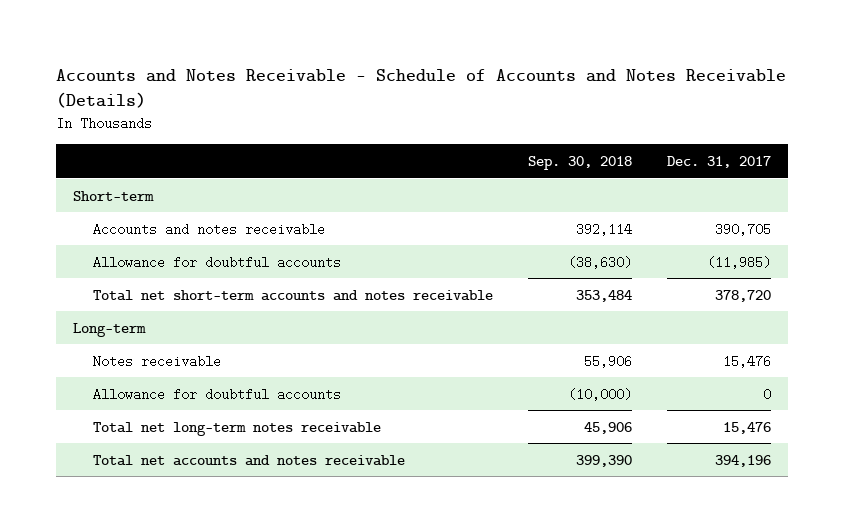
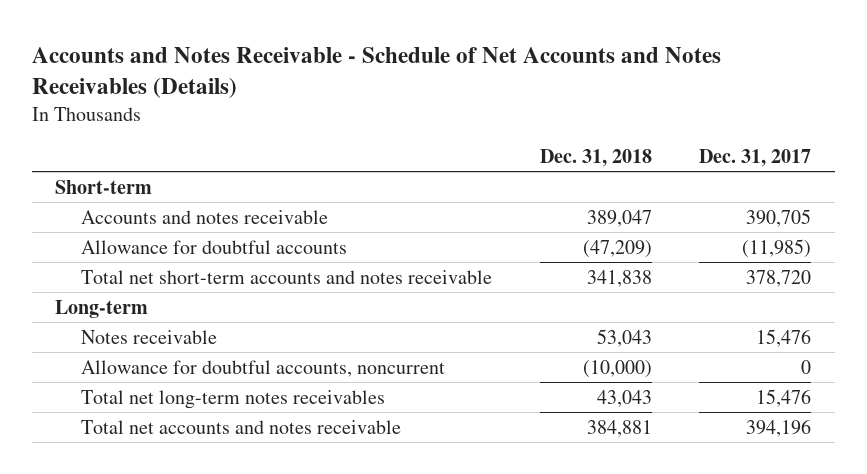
[55,68,786,109] Accounts and Notes Receivable - Schedule of Accounts and Notes Receivable (Details) -> [31,46,721,98] Accounts and Notes Receivable - Schedule of Net Accounts and Notes Receivables (Details)
[527,155,632,170] Sep. 30, 2018 -> none
none -> [539,148,652,167] Dec. 31, 2018
[92,387,341,401] Allowance for doubtful accounts -> [81,359,446,377] Allowance for doubtful accounts, noncurrent
[92,421,381,436] Total net long-term notes receivable -> [81,389,386,409] Total net long-term notes receivables

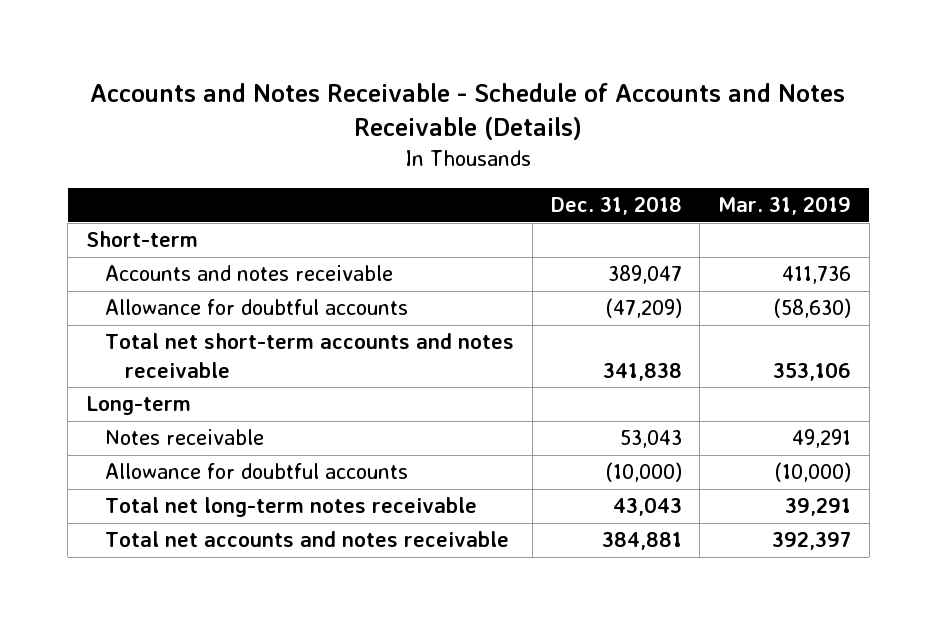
[31,46,721,98] Accounts and Notes Receivable - Schedule of Net Accounts and Notes Receivables (Details) -> [90,82,846,141] Accounts and Notes Receivable - Schedule of Accounts and Notes Receivable (Details)
[699,148,812,167] Dec. 31, 2017 -> none
none -> [717,196,851,216] Mar. 31, 2019
[81,359,446,377] Allowance for doubtful accounts, noncurrent -> [105,463,409,480] Allowance for doubtful accounts
[81,389,386,409] Total net long-term notes receivables -> [105,497,478,518] Total net long-term notes receivable

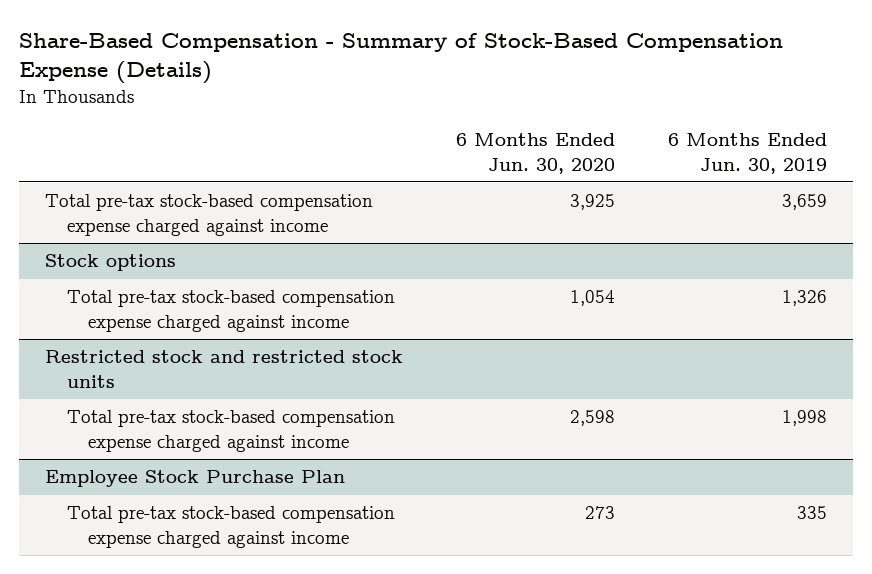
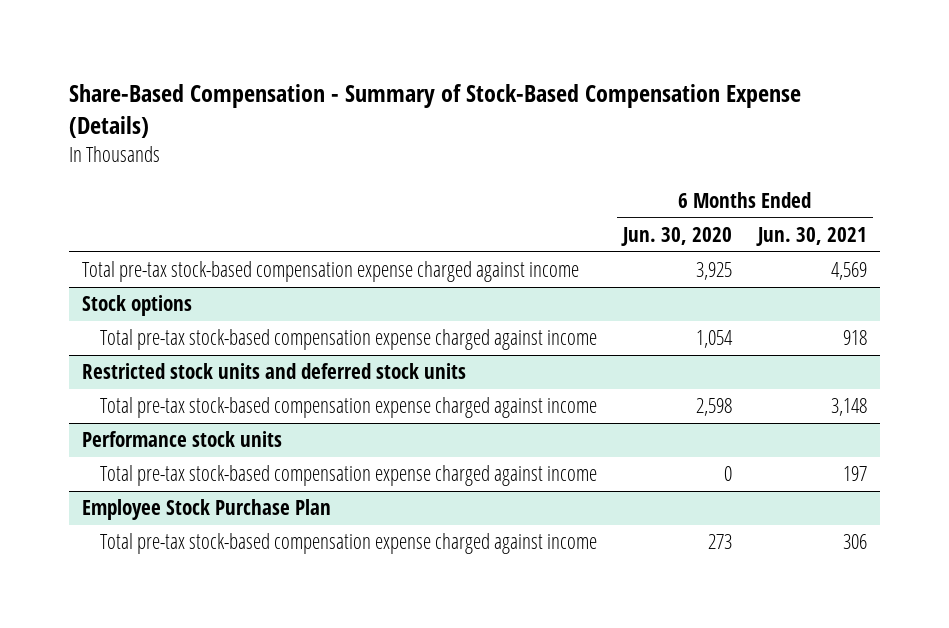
[667,133,827,174] 6 Months Ended Jun. 30, 2019 -> none
none -> [755,226,867,246] Jun. 30, 2021
[45,350,404,388] Restricted stock and restricted stock units -> [81,363,466,380] Restricted stock units and deferred stock units
none -> [81,431,282,448] Performance stock units
none -> [100,465,598,487] Total pre-tax stock-based compensation expense charged against income

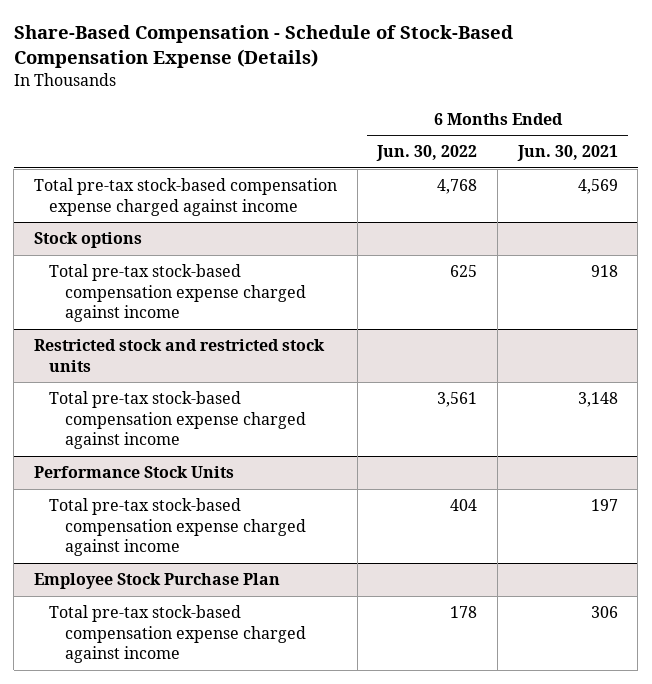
[69,83,802,139] Share-Based Compensation - Summary of Stock-Based Compensation Expense (Details) -> [13,25,513,69] Share-Based Compensation - Schedule of Stock-Based Compensation Expense (Details)
[621,226,733,246] Jun. 30, 2020 -> none
none -> [376,145,478,162] Jun. 30, 2022
[81,363,466,380] Restricted stock units and deferred stock units -> [34,339,326,372] Restricted stock and restricted stock units
[81,431,282,448] Performance stock units -> [34,466,235,479] Performance Stock Units

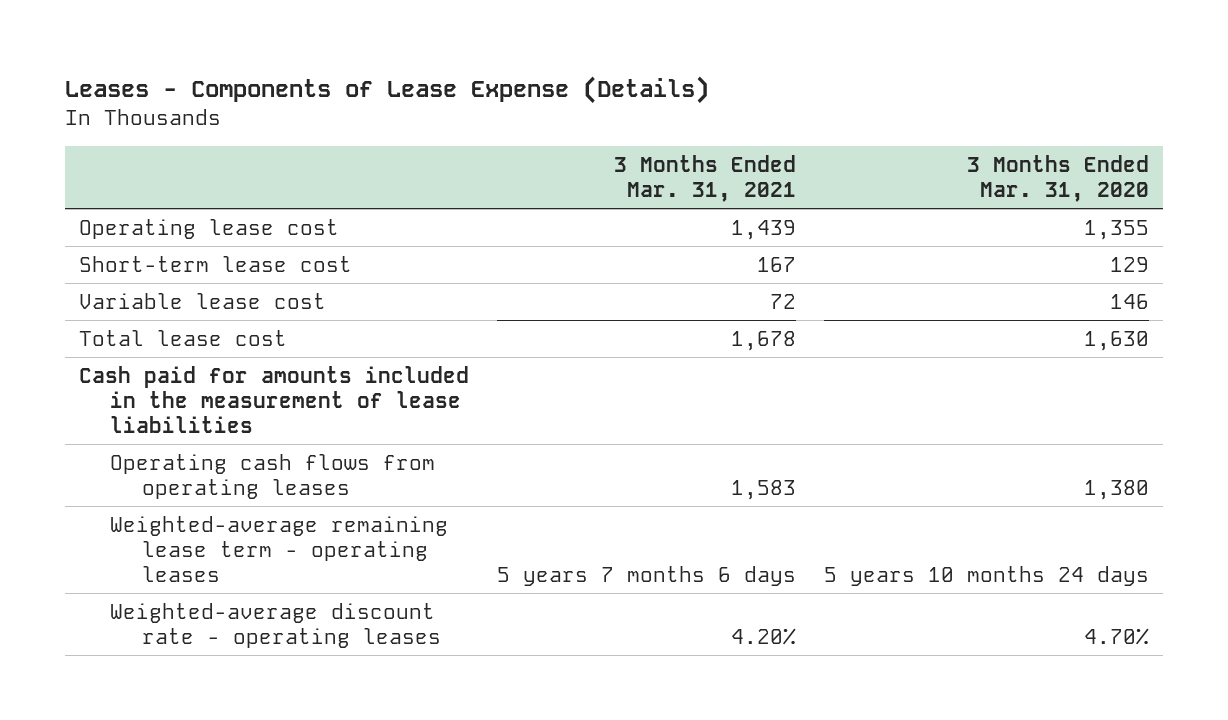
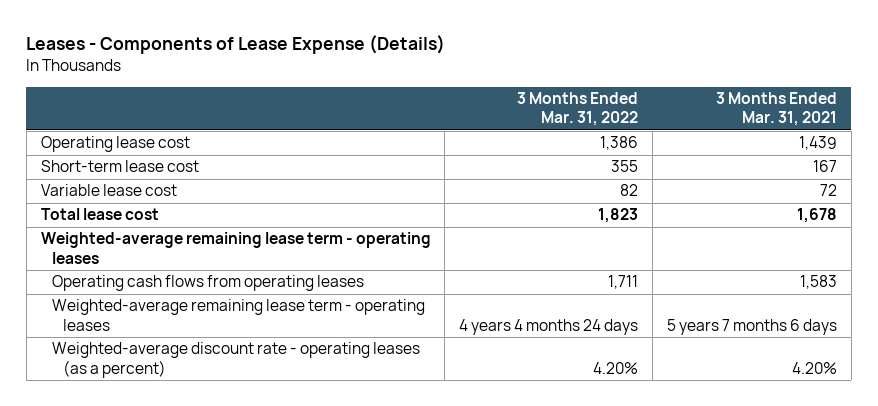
[967,155,1150,203] 3 Months Ended Mar. 31, 2020 -> none
none -> [517,91,639,127] 3 Months Ended Mar. 31, 2022
[78,365,469,433] Cash paid for amounts included in the measurement of lease liabilities -> [40,232,431,264] Weighted-average remaining lease term - operating leases
[110,602,442,648] Weighted-average discount rate - operating leases -> [51,342,420,378] Weighted-average discount rate - operating leases (as a percent)

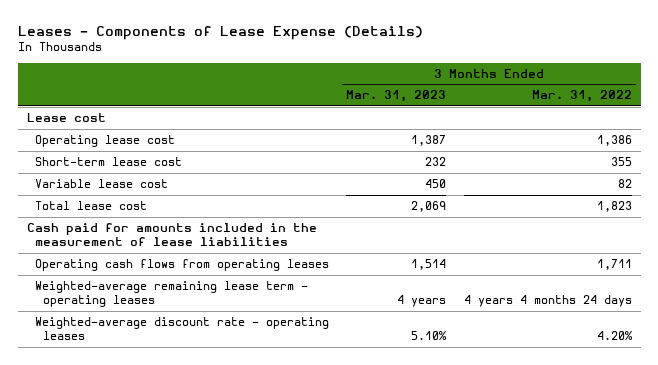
[715,91,837,127] 3 Months Ended Mar. 31, 2021 -> none
none -> [346,90,447,103] Mar. 31, 2023
none -> [26,113,106,123] Lease cost
[40,232,431,264] Weighted-average remaining lease term - operating leases -> [26,223,317,247] Cash paid for amounts included in the measurement of lease liabilities
[51,342,420,378] Weighted-average discount rate - operating leases (as a percent) -> [34,317,329,341] Weighted-average discount rate - operating leases

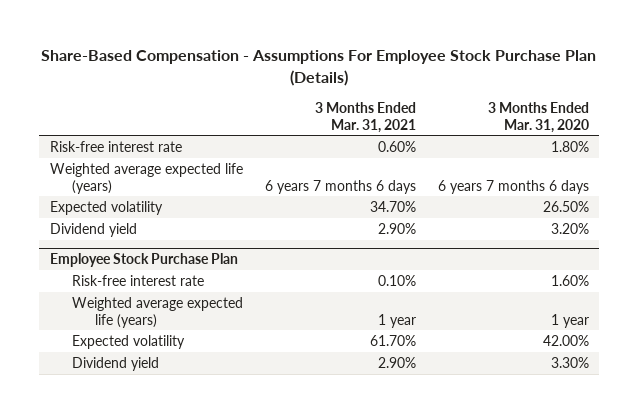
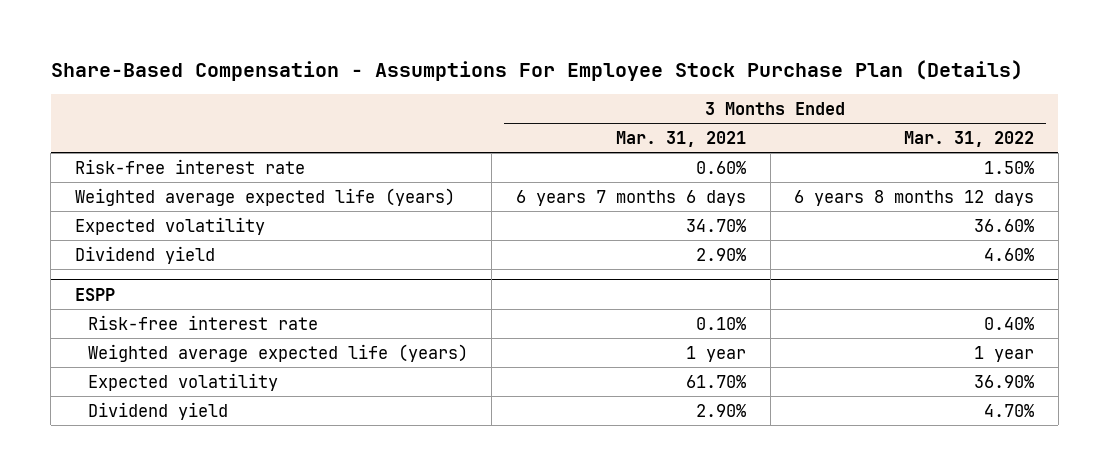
[487,101,589,133] 3 Months Ended Mar. 31, 2020 -> none
none -> [904,130,1035,147] Mar. 31, 2022
[49,253,238,268] Employee Stock Purchase Plan -> [74,287,115,301] ESPP

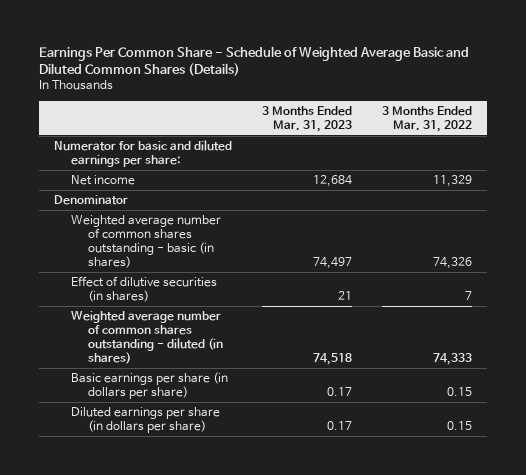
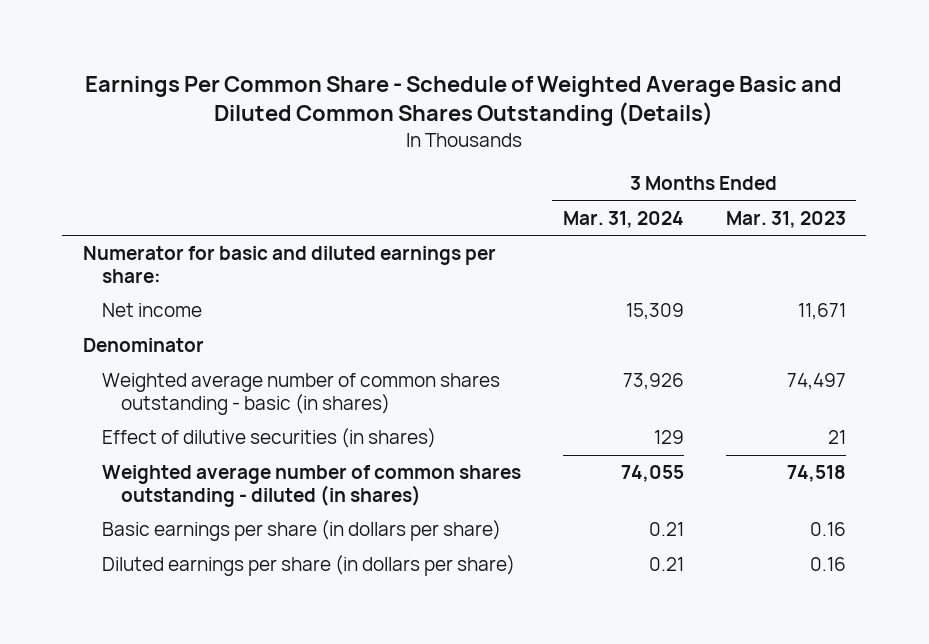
[39,45,470,77] Earnings Per Common Share - Schedule of Weighted Average Basic and Diluted Common Shares (Details) -> [85,75,843,127] Earnings Per Common Share - Schedule of Weighted Average Basic and Diluted Common Shares Outstanding (Details)
[382,105,473,132] 3 Months Ended Mar. 31, 2022 -> none
none -> [562,210,684,228] Mar. 31, 2024
[313,175,353,188] 12,684 -> [797,303,846,321] 11,671
[327,387,353,397] 0.17 -> [809,522,846,537] 0.16
[327,421,353,431] 0.17 -> [809,557,846,572] 0.16

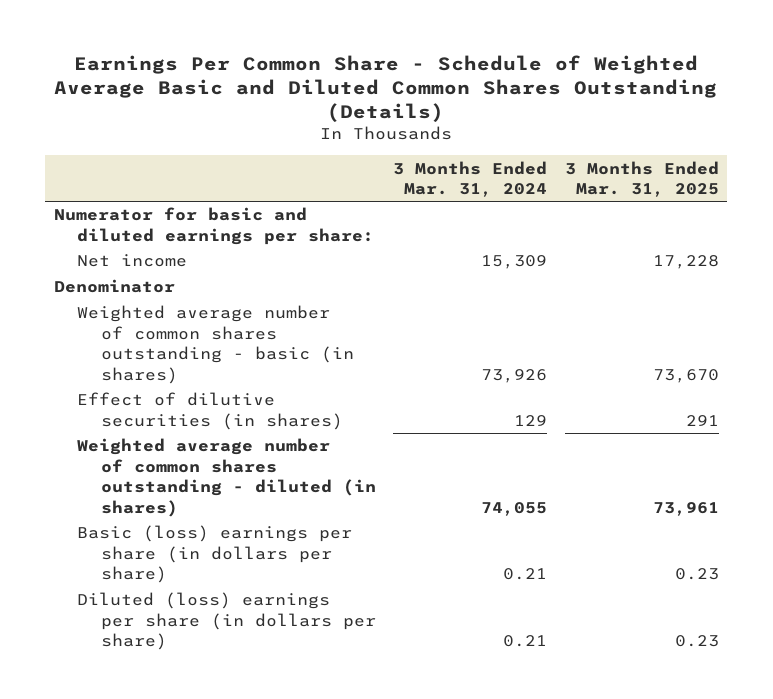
[725,210,846,228] Mar. 31, 2023 -> none
none -> [564,160,719,197] 3 Months Ended Mar. 31, 2025
[101,520,501,542] Basic earnings per share (in dollars per share) -> [77,525,353,584] Basic (loss) earnings per share (in dollars per share)
[101,555,515,577] Diluted earnings per share (in dollars per share) -> [77,592,376,651] Diluted (loss) earnings per share (in dollars per share)

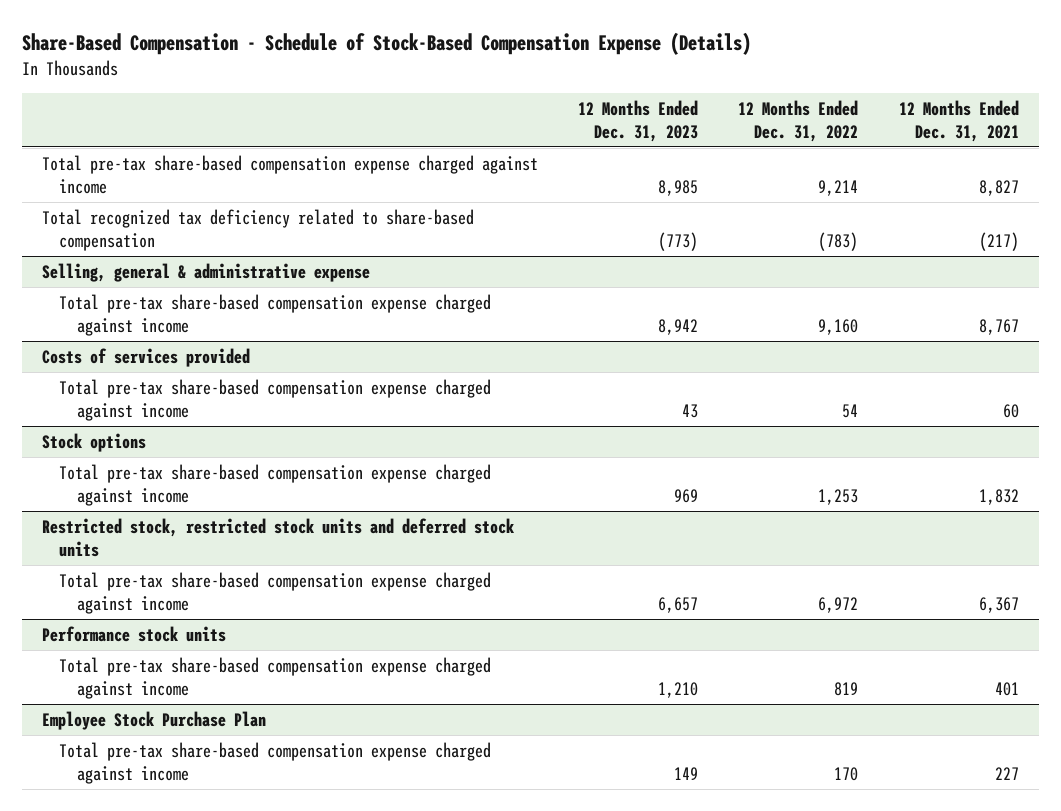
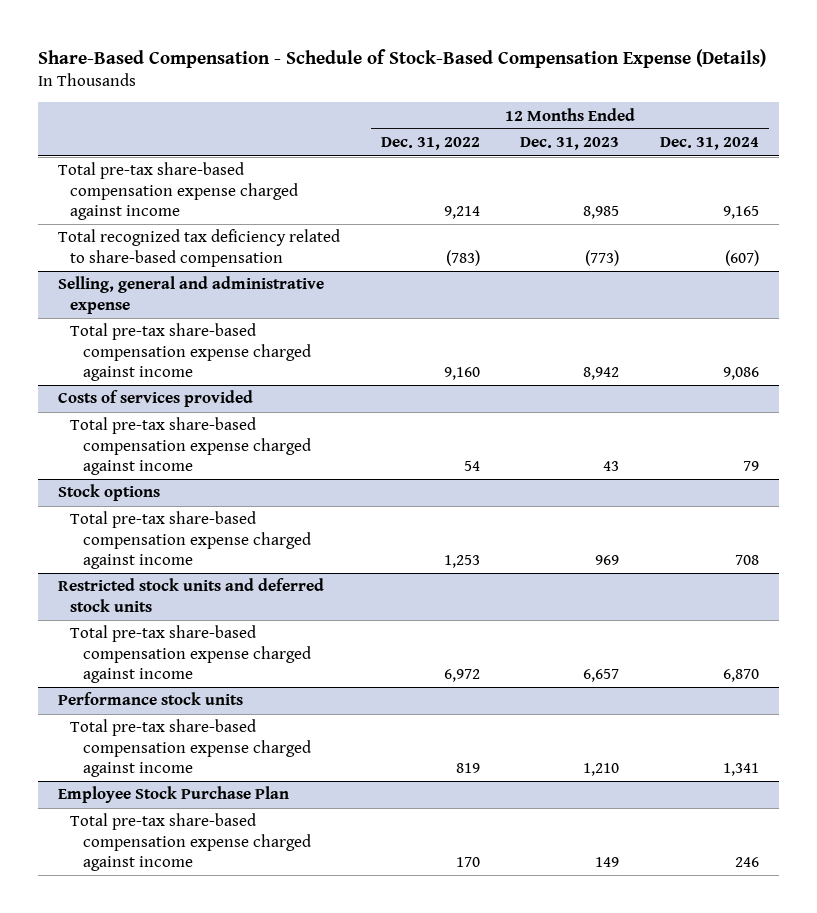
[898,99,1019,142] 12 Months Ended Dec. 31, 2021 -> none
none -> [659,137,759,151] Dec. 31, 2024
[42,262,371,282] Selling, general & administrative expense -> [58,276,325,314] Selling, general and administrative expense
[42,517,516,557] Restricted stock, restricted stock units and deferred stock units -> [58,578,325,612] Restricted stock units and deferred stock units

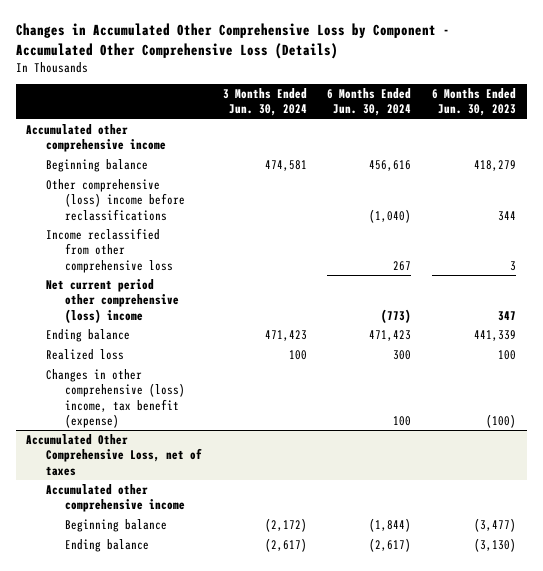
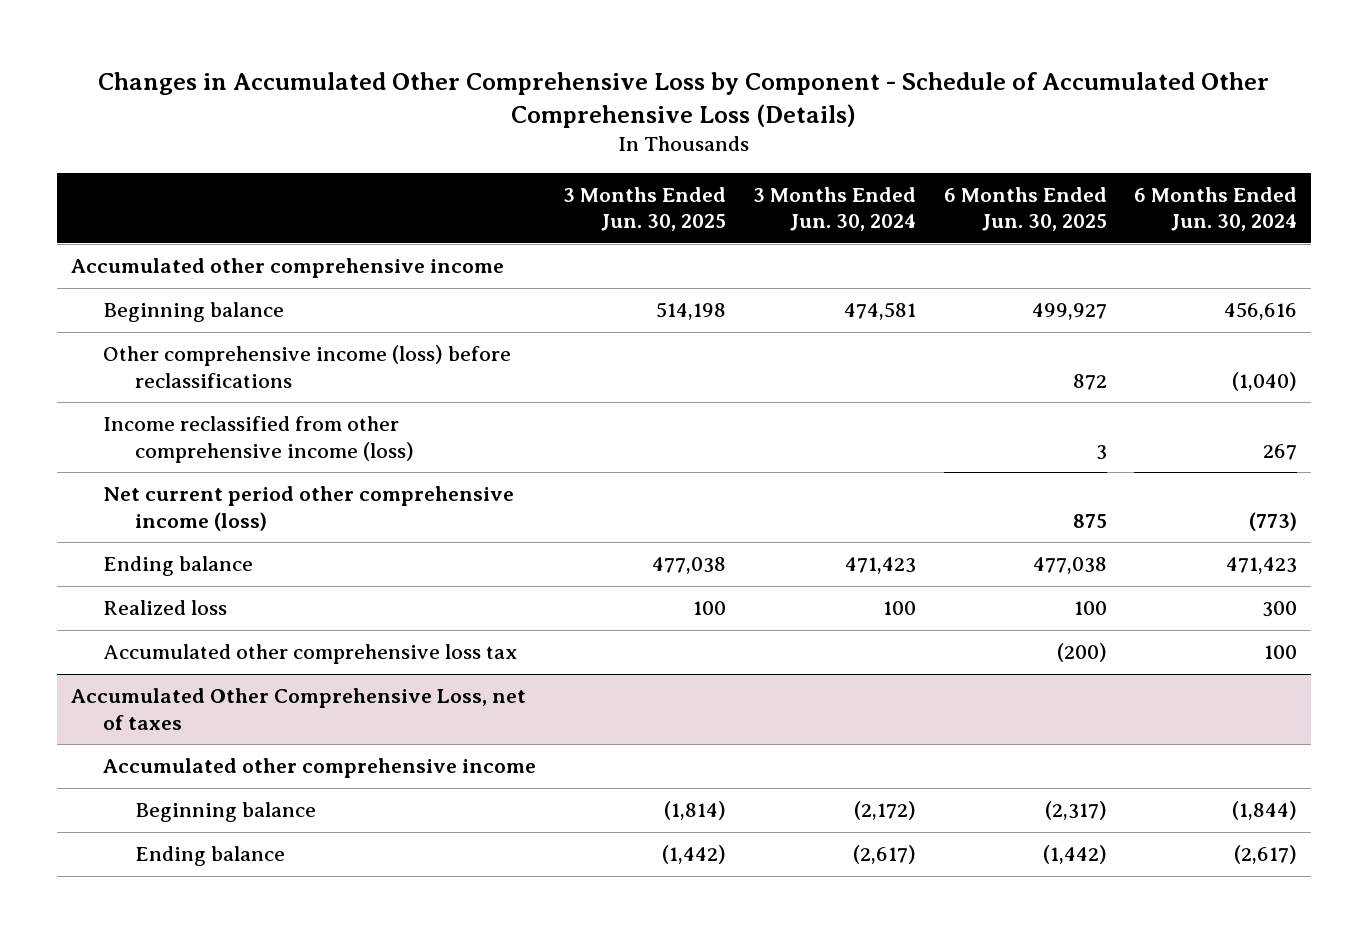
[15,23,450,59] Changes in Accumulated Other Comprehensive Loss by Component - Accumulated Other Comprehensive Loss (Details) -> [97,71,1269,128] Changes in Accumulated Other Comprehensive Loss by Component - Schedule of Accumulated Other Comprehensive Loss (Details)
[432,88,517,117] 6 Months Ended Jun. 30, 2023 -> none
none -> [563,186,727,232] 3 Months Ended Jun. 30, 2025
none -> [943,186,1107,232] 6 Months Ended Jun. 30, 2025
[45,179,185,221] Other comprehensive (loss) income before reclassifications -> [102,345,511,388] Other comprehensive income (loss) before reclassifications
[45,228,173,273] Income reclassified from other comprehensive loss -> [102,416,414,463] Income reclassified from other comprehensive income (loss)
[45,279,179,323] Net current period other comprehensive (loss) income -> [102,486,514,531] Net current period other comprehensive income (loss)
[45,369,185,428] Changes in other comprehensive (loss) income, tax benefit (expense) -> [102,644,517,665] Accumulated other comprehensive loss tax

